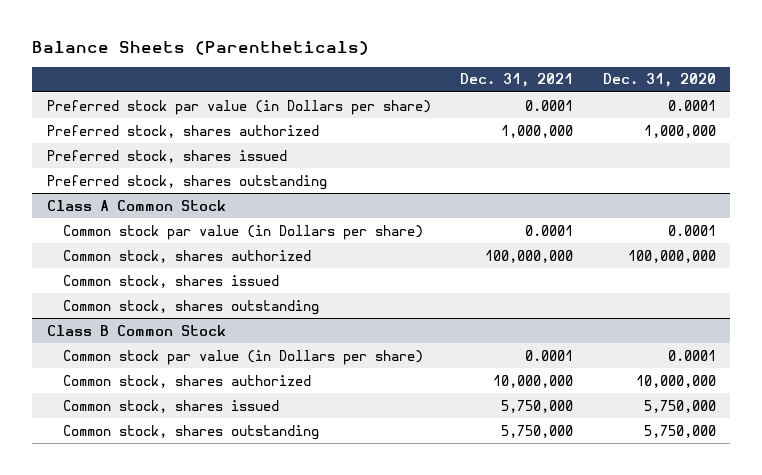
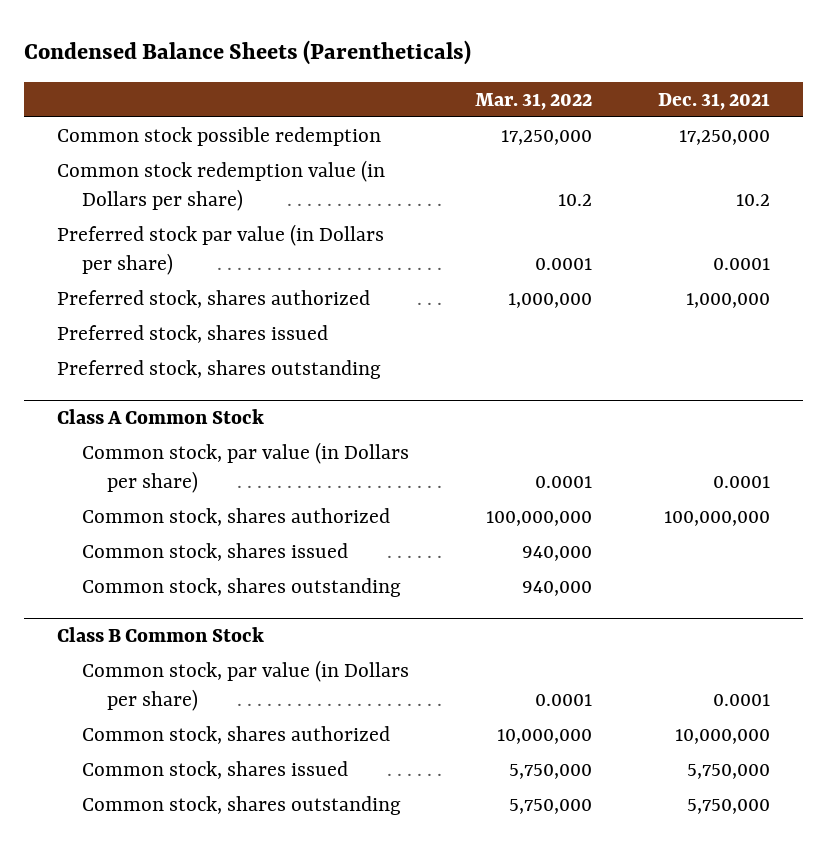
[32,41,370,56] Balance Sheets (Parentheticals) -> [23,40,471,66] Condensed Balance Sheets (Parentheticals)
[602,73,716,88] Dec. 31, 2020 -> none
none -> [475,92,593,110] Mar. 31, 2022
none -> [56,126,381,146] Common stock possible redemption
none -> [56,159,385,211] Common stock redemption value (in Dollars per share)
[62,224,423,240] Common stock par value (in Dollars per share) -> [82,441,410,493] Common stock, par value (in Dollars per share)
[62,349,423,365] Common stock par value (in Dollars per share) -> [82,659,410,711] Common stock, par value (in Dollars per share)

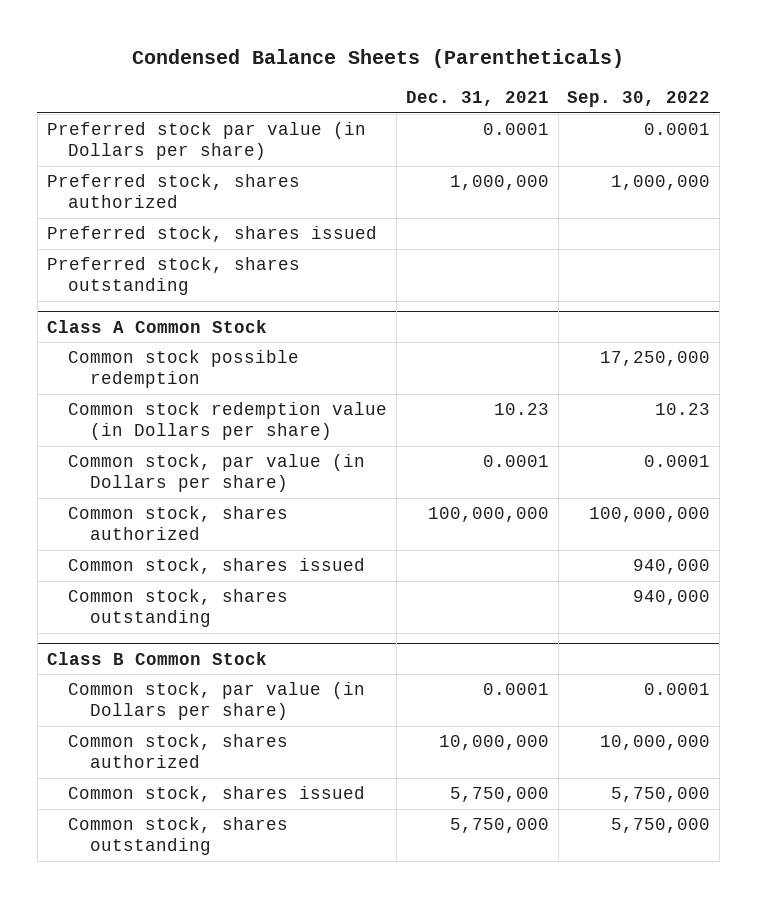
[475,92,593,110] Mar. 31, 2022 -> none
none -> [567,90,711,107] Sep. 30, 2022
[56,126,381,146] Common stock possible redemption -> none
[56,159,385,211] Common stock redemption value (in Dollars per share) -> none
none -> [68,350,300,389] Common stock possible redemption
none -> [68,402,388,441] Common stock redemption value (in Dollars per share)

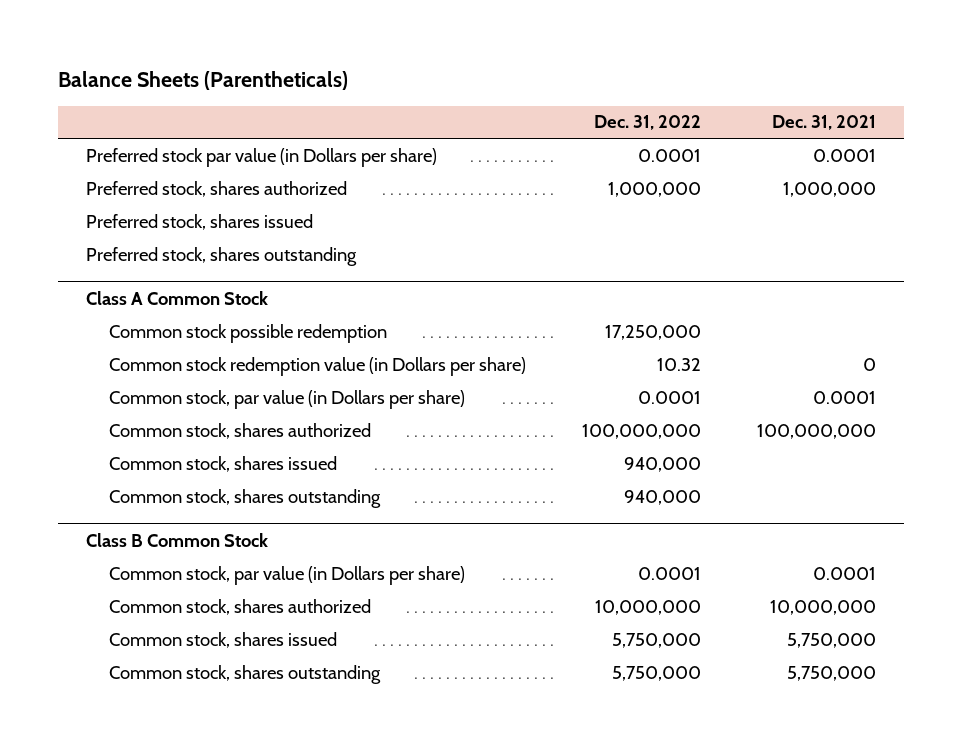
[132,49,625,69] Condensed Balance Sheets (Parentheticals) -> [57,70,348,90] Balance Sheets (Parentheticals)
[567,90,711,107] Sep. 30, 2022 -> none
none -> [594,115,702,131] Dec. 31, 2022
[493,403,549,416] 10.23 -> [863,357,877,371] 0

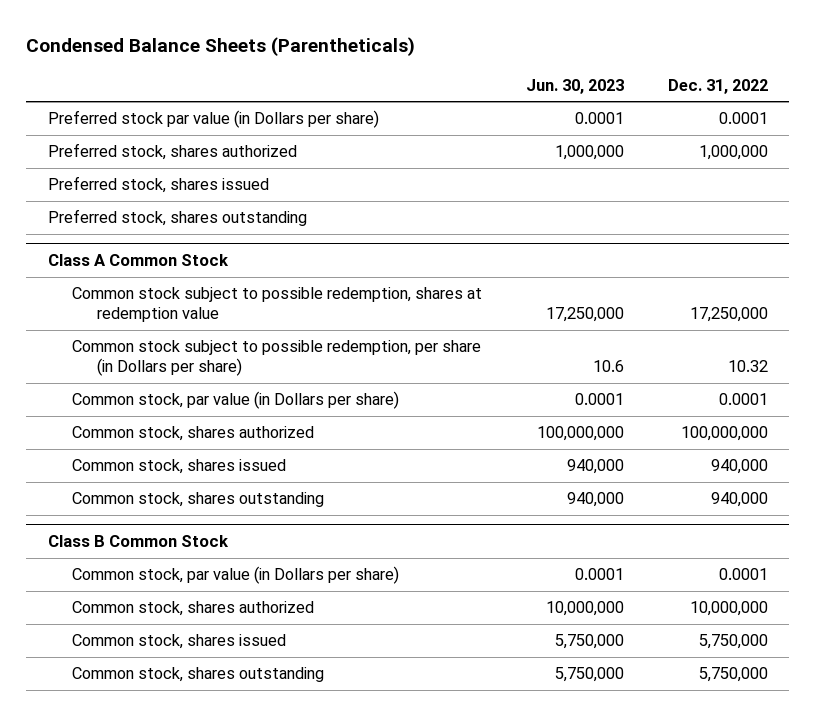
[57,70,348,90] Balance Sheets (Parentheticals) -> [26,36,416,56] Condensed Balance Sheets (Parentheticals)
[772,115,877,131] Dec. 31, 2021 -> none
none -> [526,78,625,94] Jun. 30, 2023
[109,323,388,343] Common stock possible redemption -> [72,287,483,323] Common stock subject to possible redemption, shares at redemption value
[109,356,527,376] Common stock redemption value (in Dollars per share) -> [72,340,482,377] Common stock subject to possible redemption, per share (in Dollars per share)

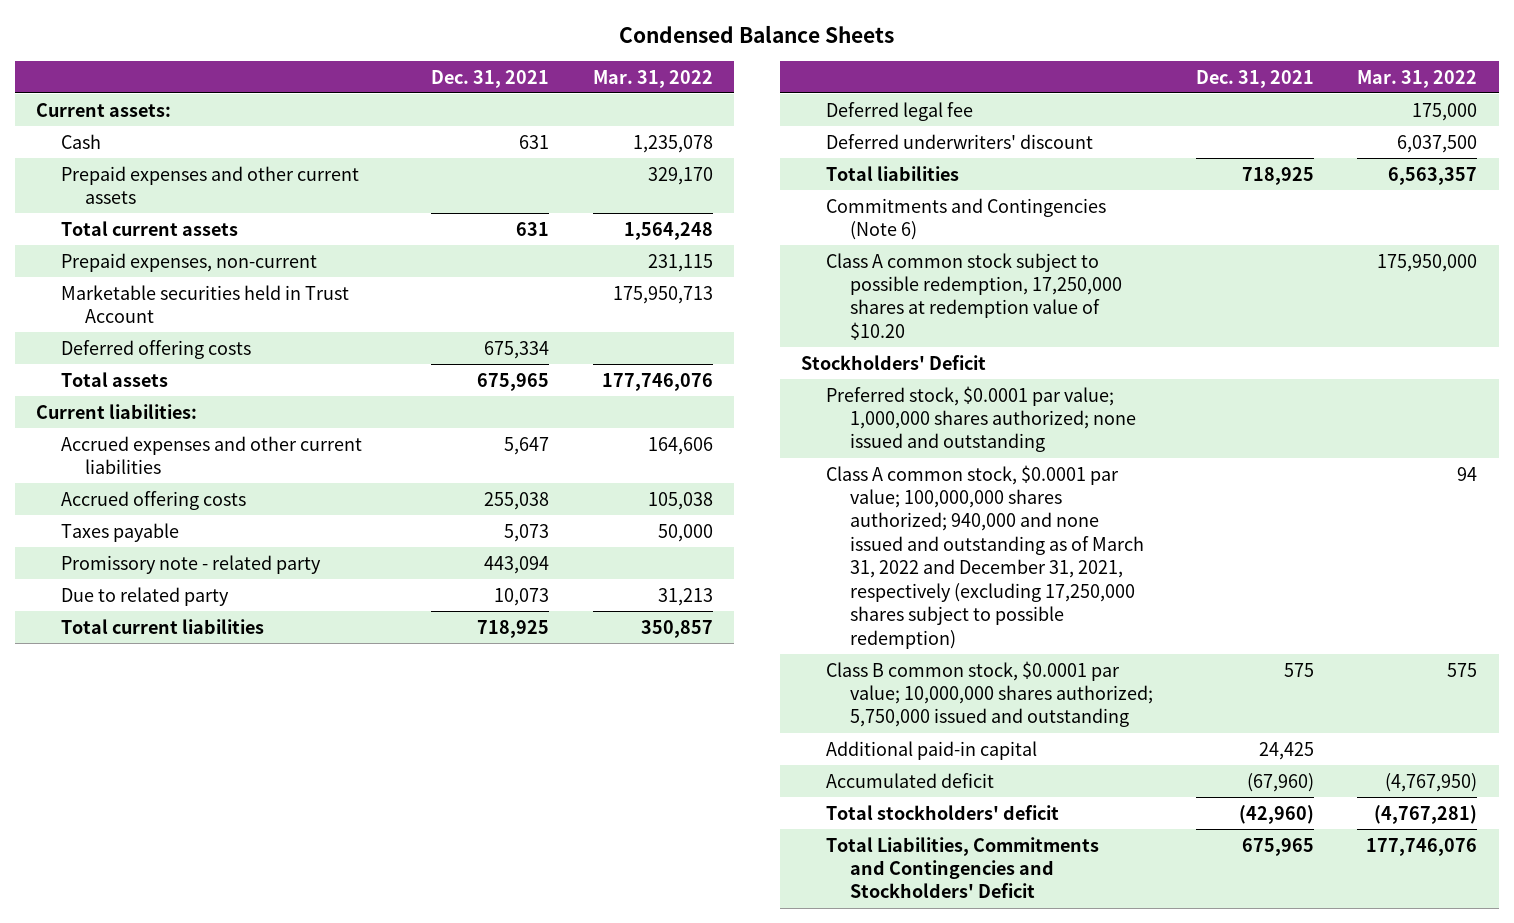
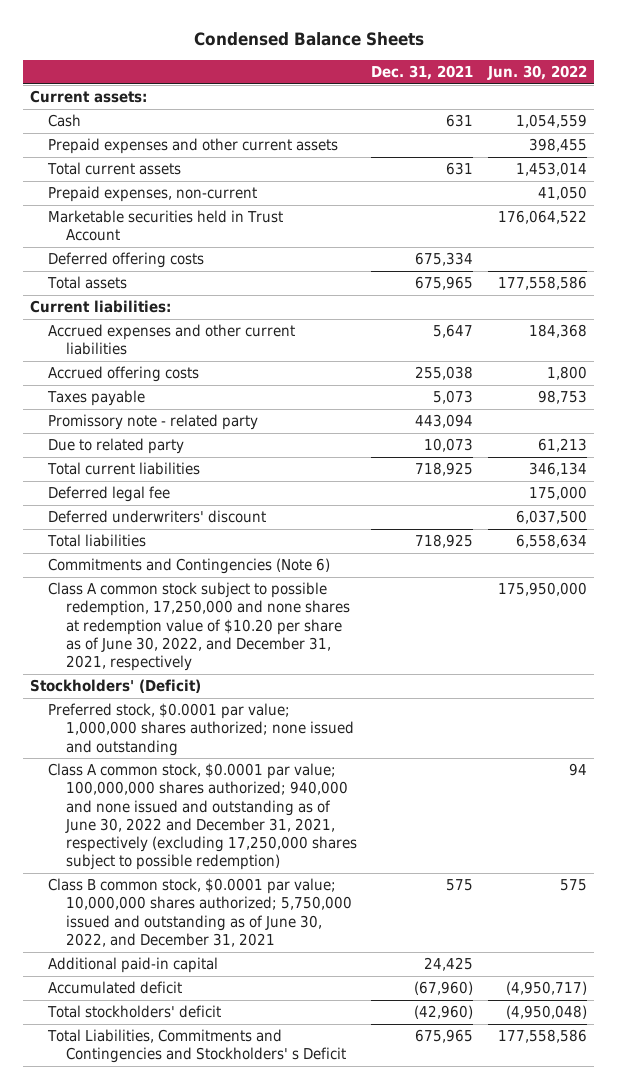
[592,69,713,88] Mar. 31, 2022 -> none
none -> [486,64,587,80] Jun. 30, 2022
[825,252,1122,340] Class A common stock subject to possible redemption, 17,250,000 shares at redemption value of $10.20 -> [48,582,351,672] Class A common stock subject to possible redemption, 17,250,000 and none shares at redemption value of $10.20 per share as of June 30, 2022, and December 31, 2021, respectively
[801,354,987,370] Stockholders' Deficit -> [30,679,202,694] Stockholders' (Deficit)
[825,464,1144,649] Class A common stock, $0.0001 par value; 100,000,000 shares authorized; 940,000 and none issued and outstanding as of March 31, 2022 and December 31, 2021, respectively (excluding 17,250,000 shares subject to possible redemption) -> [48,763,358,871] Class A common stock, $0.0001 par value; 100,000,000 shares authorized; 940,000 and none issued and outstanding as of June 30, 2022 and December 31, 2021, respectively (excluding 17,250,000 shares subject to possible redemption)
[825,660,1153,728] Class B common stock, $0.0001 par value; 10,000,000 shares authorized; 5,750,000 issued and outstanding -> [48,878,353,947] Class B common stock, $0.0001 par value; 10,000,000 shares authorized; 5,750,000 issued and outstanding as of June 30, 2022, and December 31, 2021
[825,836,1099,899] Total Liabilities, Commitments and Contingencies and Stockholders' Deficit -> [47,1029,347,1064] Total Liabilities, Commitments and Contingencies and Stockholders' s Deficit

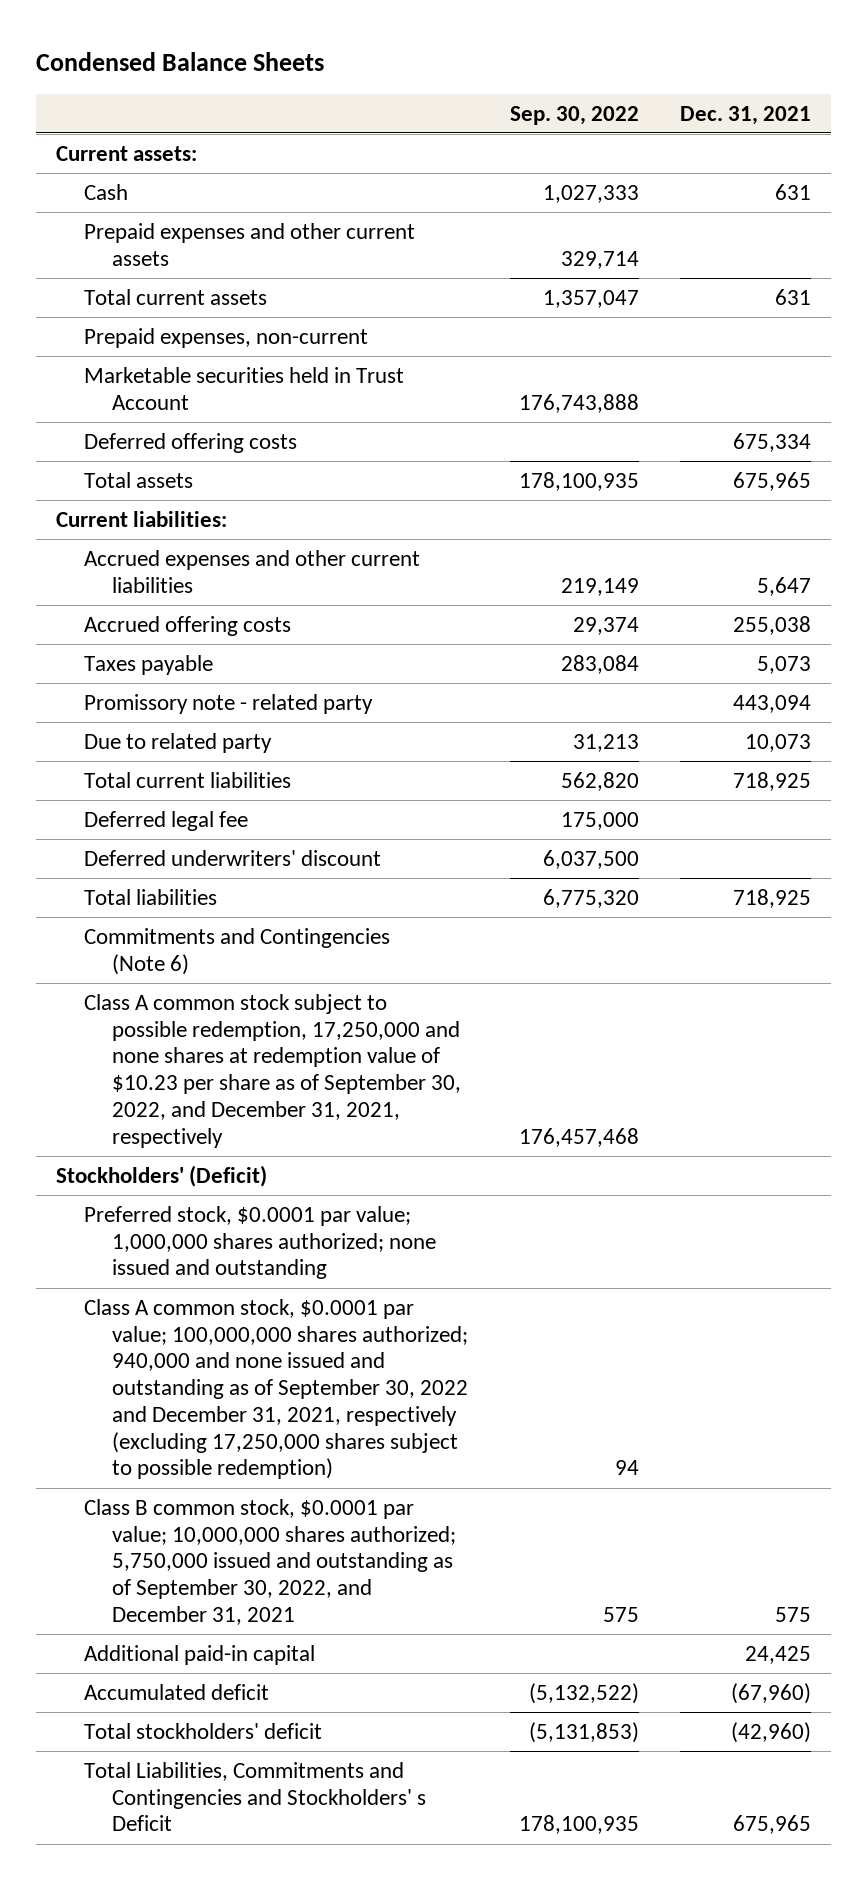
[486,64,587,80] Jun. 30, 2022 -> none
none -> [509,105,639,125] Sep. 30, 2022
[48,582,351,672] Class A common stock subject to possible redemption, 17,250,000 and none shares at redemption value of $10.20 per share as of June 30, 2022, and December 31, 2021, respectively -> [84,993,462,1148] Class A common stock subject to possible redemption, 17,250,000 and none shares at redemption value of $10.23 per share as of September 30, 2022, and December 31, 2021, respectively
[48,763,358,871] Class A common stock, $0.0001 par value; 100,000,000 shares authorized; 940,000 and none issued and outstanding as of June 30, 2022 and December 31, 2021, respectively (excluding 17,250,000 shares subject to possible redemption) -> [84,1298,469,1480] Class A common stock, $0.0001 par value; 100,000,000 shares authorized; 940,000 and none issued and outstanding as of September 30, 2022 and December 31, 2021, respectively (excluding 17,250,000 shares subject to possible redemption)
[48,878,353,947] Class B common stock, $0.0001 par value; 10,000,000 shares authorized; 5,750,000 issued and outstanding as of June 30, 2022, and December 31, 2021 -> [84,1498,457,1625] Class B common stock, $0.0001 par value; 10,000,000 shares authorized; 5,750,000 issued and outstanding as of September 30, 2022, and December 31, 2021

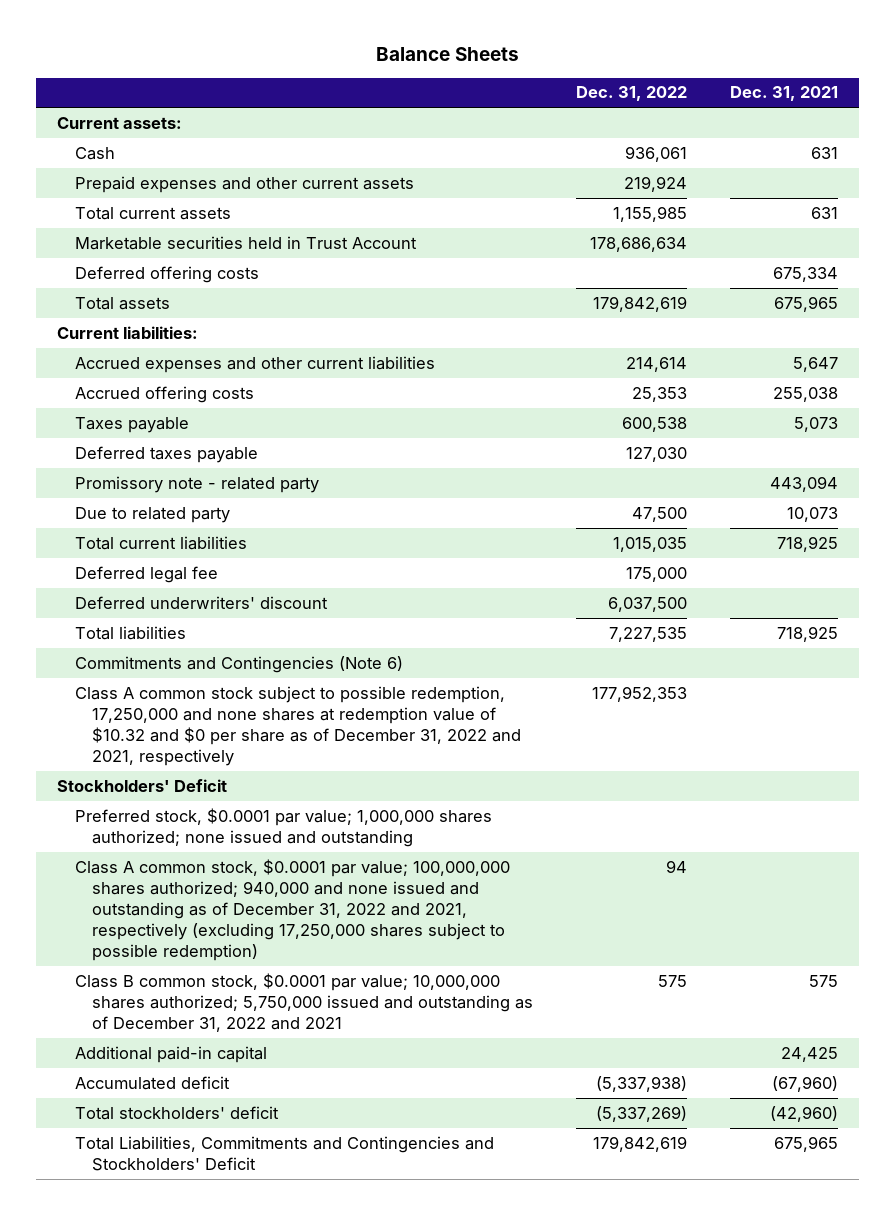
[35,52,324,72] Condensed Balance Sheets -> [375,47,519,62] Balance Sheets
[509,105,639,125] Sep. 30, 2022 -> none
none -> [576,86,688,102] Dec. 31, 2022
[84,327,369,348] Prepaid expenses, non-current -> none
none -> [74,445,258,463] Deferred taxes payable
[84,993,462,1148] Class A common stock subject to possible redemption, 17,250,000 and none shares at redemption value of $10.23 per share as of September 30, 2022, and December 31, 2021, respectively -> [74,685,522,767] Class A common stock subject to possible redemption, 17,250,000 and none shares at redemption value of $10.32 and $0 per share as of December 31, 2022 and 2021, respectively
[56,1164,268,1187] Stockholders' (Deficit) -> [57,778,228,792] Stockholders' Deficit
[84,1298,469,1480] Class A common stock, $0.0001 par value; 100,000,000 shares authorized; 940,000 and none issued and outstanding as of September 30, 2022 and December 31, 2021, respectively (excluding 17,250,000 shares subject to possible redemption) -> [74,858,510,962] Class A common stock, $0.0001 par value; 100,000,000 shares authorized; 940,000 and none issued and outstanding as of December 31, 2022 and 2021, respectively (excluding 17,250,000 shares subject to possible redemption)
[84,1498,457,1625] Class B common stock, $0.0001 par value; 10,000,000 shares authorized; 5,750,000 issued and outstanding as of September 30, 2022, and December 31, 2021 -> [74,972,534,1033] Class B common stock, $0.0001 par value; 10,000,000 shares authorized; 5,750,000 issued and outstanding as of December 31, 2022 and 2021
[84,1761,427,1832] Total Liabilities, Commitments and Contingencies and Stockholders' s Deficit -> [74,1135,494,1171] Total Liabilities, Commitments and Contingencies and Stockholders' Deficit

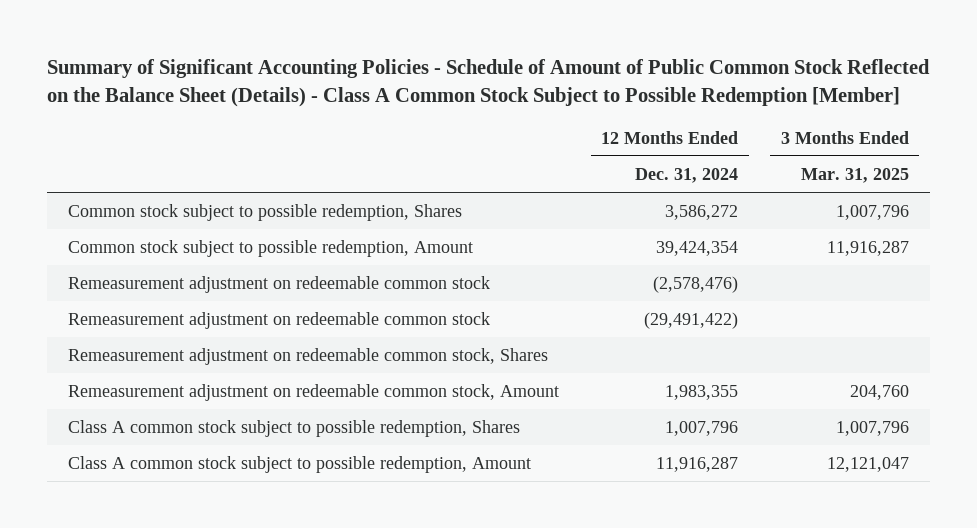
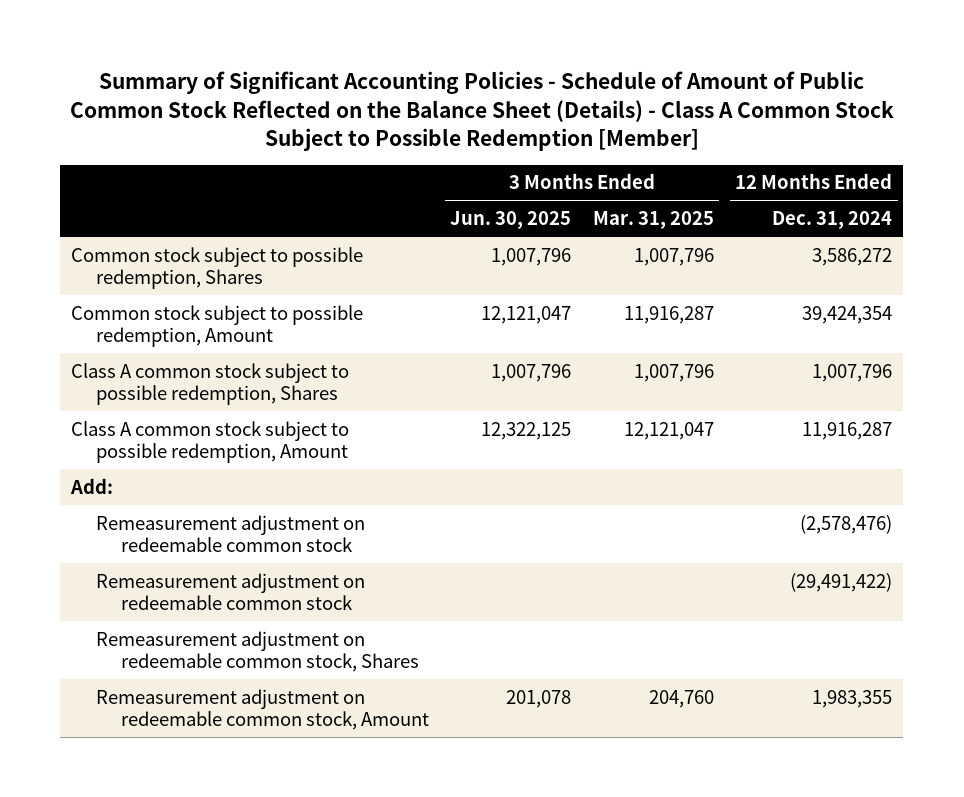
none -> [450,211,572,230] Jun. 30, 2025
[67,419,520,437] Class A common stock subject to possible redemption, Shares -> [71,362,350,405] Class A common stock subject to possible redemption, Shares
[67,455,531,473] Class A common stock subject to possible redemption, Amount -> [71,420,350,463] Class A common stock subject to possible redemption, Amount
none -> [70,477,114,494] Add:

